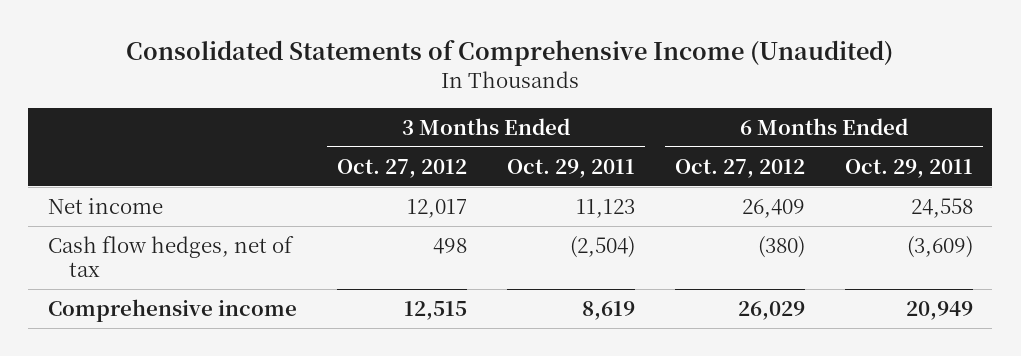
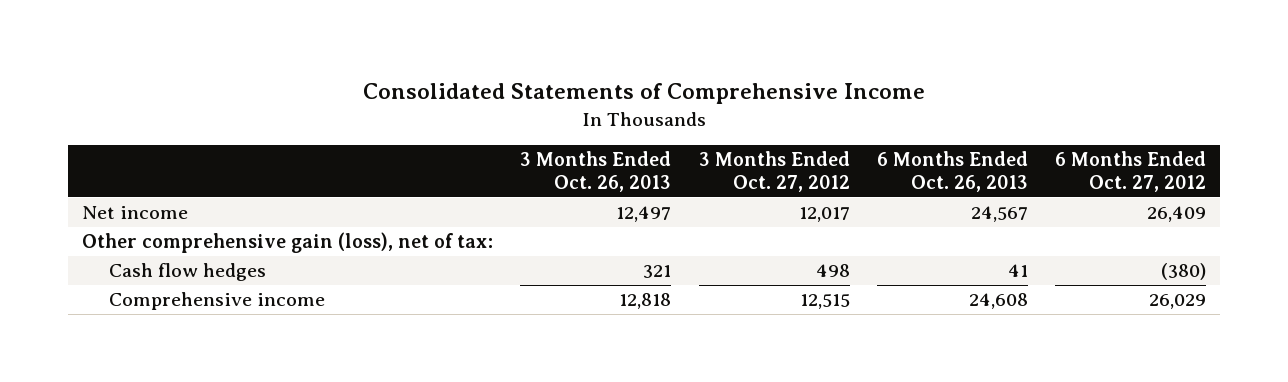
[126,40,894,67] Consolidated Statements of Comprehensive Income (Unaudited) -> [363,83,926,105] Consolidated Statements of Comprehensive Income
[506,158,635,178] Oct. 29, 2011 -> none
[844,158,973,178] Oct. 29, 2011 -> none
none -> [520,151,672,193] 3 Months Ended Oct. 26, 2013
none -> [876,151,1028,193] 6 Months Ended Oct. 26, 2013
none -> [82,232,494,254] Other comprehensive gain (loss), net of tax:
[48,235,295,277] Cash flow hedges, net of tax -> [109,263,267,282] Cash flow hedges

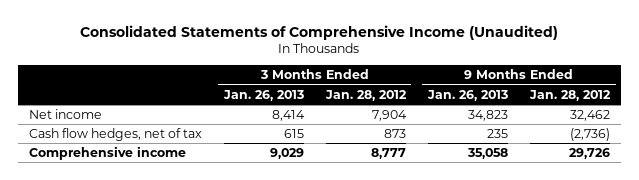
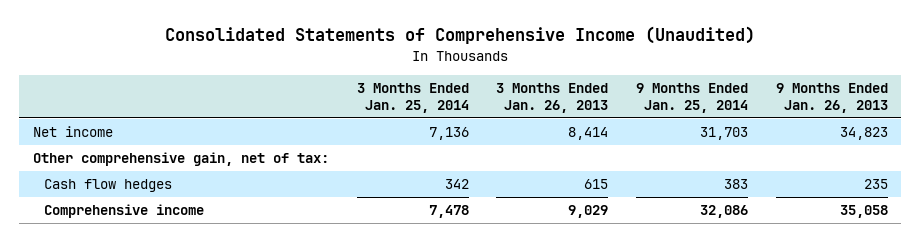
[324,89,407,101] Jan. 28, 2012 -> none
[529,89,612,101] Jan. 28, 2012 -> none
none -> [356,82,469,113] 3 Months Ended Jan. 25, 2014
none -> [635,82,748,113] 9 Months Ended Jan. 25, 2014
none -> [33,152,330,167] Other comprehensive gain, net of tax:
[28,128,202,142] Cash flow hedges, net of tax -> [44,179,173,193] Cash flow hedges

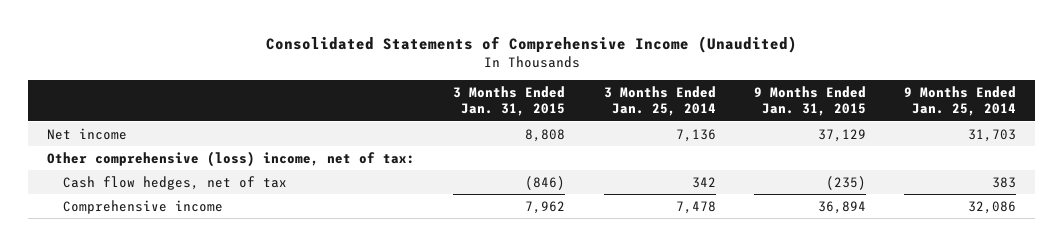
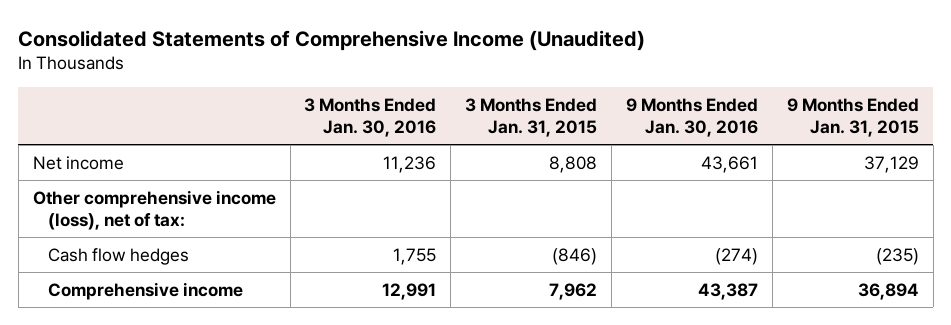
[603,85,716,117] 3 Months Ended Jan. 25, 2014 -> none
[903,85,1016,117] 9 Months Ended Jan. 25, 2014 -> none
none -> [304,97,437,137] 3 Months Ended Jan. 30, 2016
none -> [626,97,759,137] 9 Months Ended Jan. 30, 2016
[47,150,416,167] Other comprehensive (loss) income, net of tax: -> [32,189,276,230] Other comprehensive income (loss), net of tax:
[62,175,287,190] Cash flow hedges, net of tax -> [48,247,190,265] Cash flow hedges

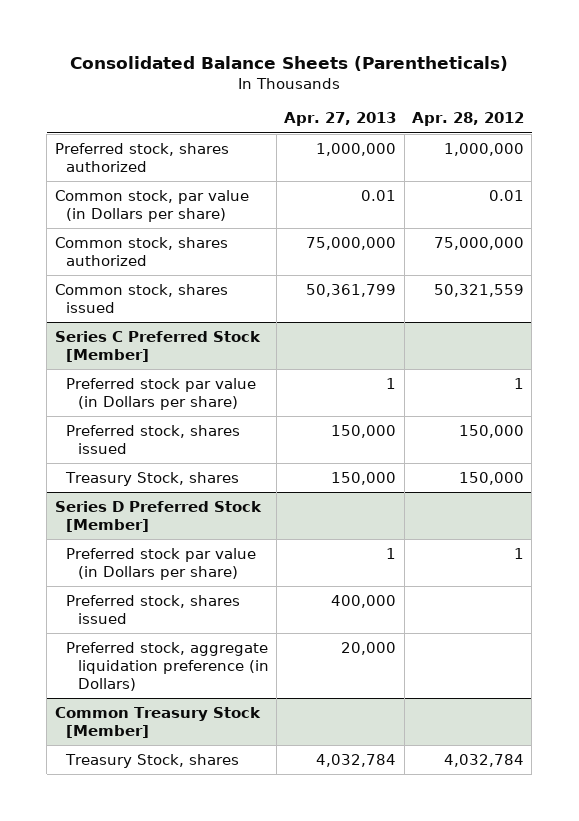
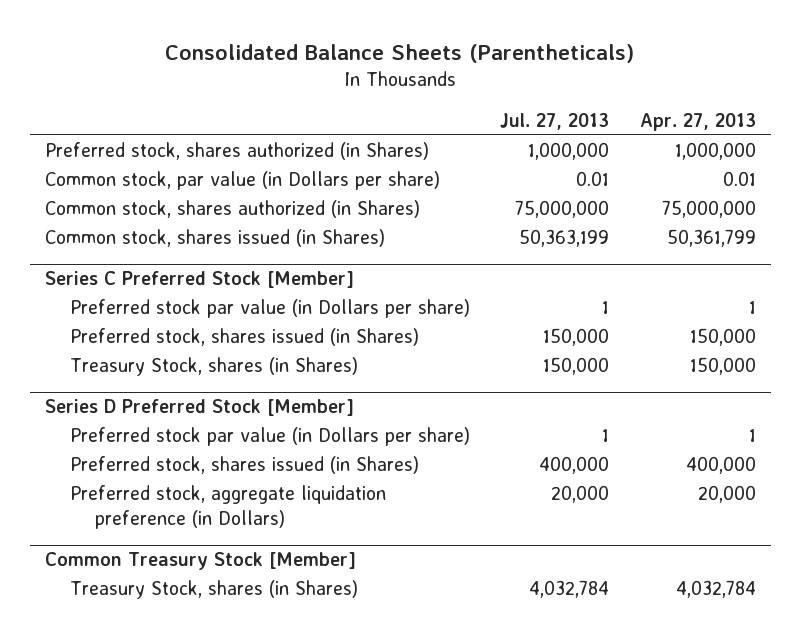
[411,112,524,127] Apr. 28, 2012 -> none
none -> [500,112,610,130] Jul. 27, 2013
[54,142,229,172] Preferred stock, shares authorized -> [44,142,429,161] Preferred stock, shares authorized (in Shares)
[54,236,228,266] Common stock, shares authorized -> [44,200,420,219] Common stock, shares authorized (in Shares)
[54,283,228,313] Common stock, shares issued -> [44,229,385,248] Common stock, shares issued (in Shares)
[66,424,241,454] Preferred stock, shares issued -> [69,328,419,347] Preferred stock, shares issued (in Shares)
[65,471,240,486] Treasury Stock, shares -> [69,357,358,377] Treasury Stock, shares (in Shares)
[66,594,241,624] Preferred stock, shares issued -> [69,456,419,475] Preferred stock, shares issued (in Shares)
[65,753,240,768] Treasury Stock, shares -> [69,580,358,600] Treasury Stock, shares (in Shares)

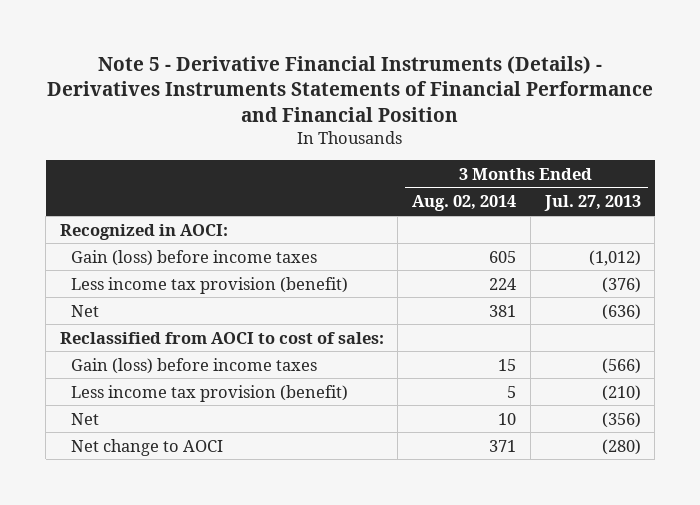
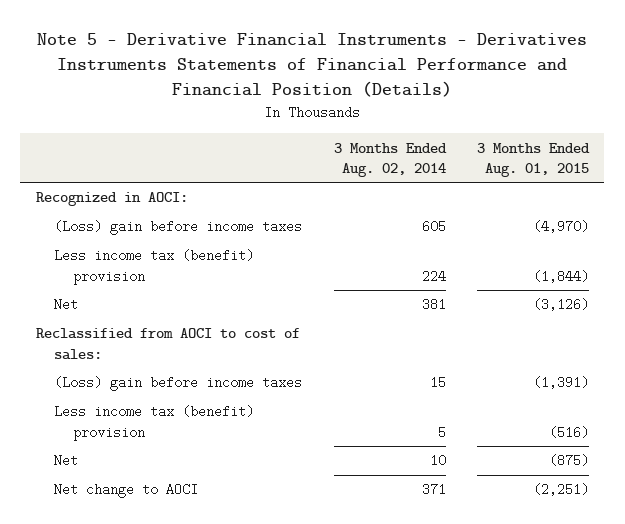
[47,55,654,122] Note 5 - Derivative Financial Instruments (Details) - Derivatives Instruments Statements of Financial Performance and Financial Position -> [37,33,588,98] Note 5 - Derivative Financial Instruments - Derivatives Instruments Statements of Financial Performance and Financial Position (Details)
[543,195,641,212] Jul. 27, 2013 -> none
none -> [476,142,590,177] 3 Months Ended Aug. 01, 2015
[71,249,318,266] Gain (loss) before income taxes -> [54,220,303,236] (Loss) gain before income taxes
[71,276,349,294] Less income tax provision (benefit) -> [54,249,255,285] Less income tax (benefit) provision
[71,357,318,374] Gain (loss) before income taxes -> [54,376,303,392] (Loss) gain before income taxes
[71,384,349,402] Less income tax provision (benefit) -> [54,405,255,441] Less income tax (benefit) provision

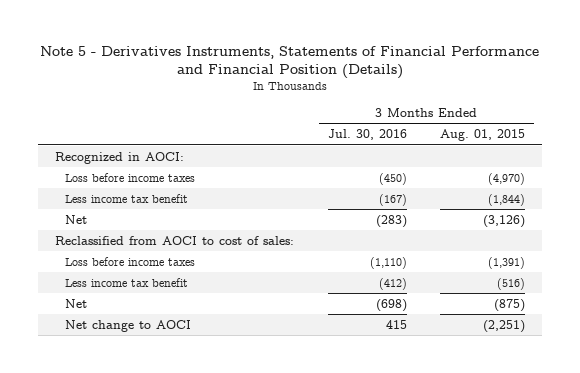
[37,33,588,98] Note 5 - Derivative Financial Instruments - Derivatives Instruments Statements of Financial Performance and Financial Position (Details) -> [40,45,540,80] Note 5 - Derivatives Instruments, Statements of Financial Performance and Financial Position (Details)
[333,142,447,177] 3 Months Ended Aug. 02, 2014 -> none
none -> [327,128,407,140] Jul. 30, 2016
[54,220,303,236] (Loss) gain before income taxes -> [65,172,196,182] Loss before income taxes
[54,249,255,285] Less income tax (benefit) provision -> [65,193,189,203] Less income tax benefit
[54,376,303,392] (Loss) gain before income taxes -> [65,256,196,266] Loss before income taxes
[54,405,255,441] Less income tax (benefit) provision -> [65,277,189,287] Less income tax benefit

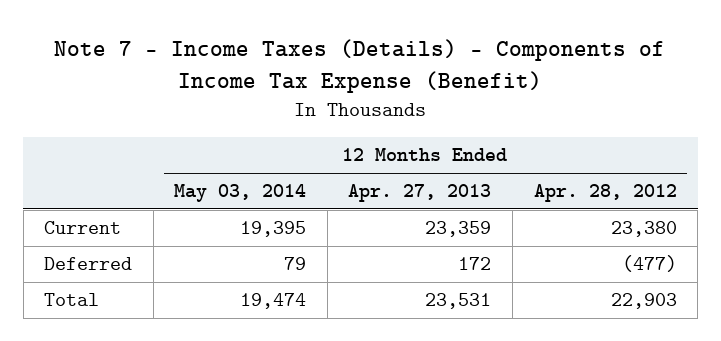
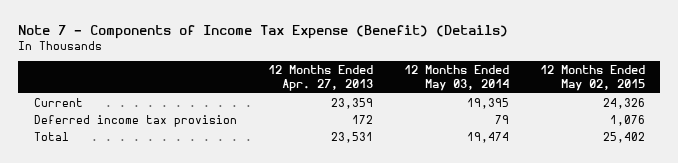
[54,38,666,94] Note 7 - Income Taxes (Details) - Components of Income Tax Expense (Benefit) -> [18,25,509,40] Note 7 - Components of Income Tax Expense (Benefit) (Details)
[533,184,677,203] Apr. 28, 2012 -> none
none -> [539,65,645,92] 12 Months Ended May 02, 2015
[44,257,133,271] Deferred -> [33,114,237,127] Deferred income tax provision

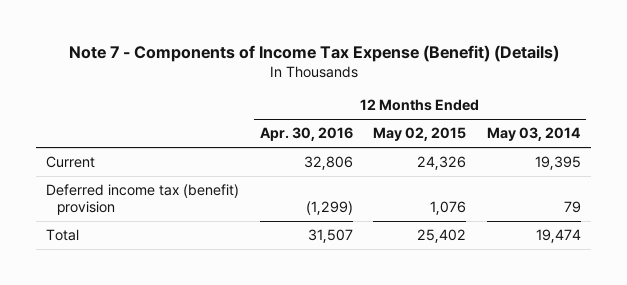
[267,65,373,92] 12 Months Ended Apr. 27, 2013 -> none
none -> [259,127,353,142] Apr. 30, 2016
[33,114,237,127] Deferred income tax provision -> [45,184,239,216] Deferred income tax (benefit) provision

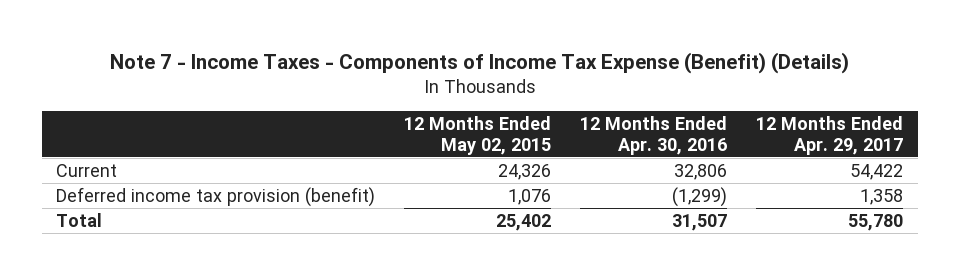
[68,44,559,62] Note 7 - Components of Income Tax Expense (Benefit) (Details) -> [109,52,849,75] Note 7 - Income Taxes - Components of Income Tax Expense (Benefit) (Details)
[487,127,582,142] May 03, 2014 -> none
none -> [756,115,904,155] 12 Months Ended Apr. 29, 2017
[45,184,239,216] Deferred income tax (benefit) provision -> [56,186,376,207] Deferred income tax provision (benefit)

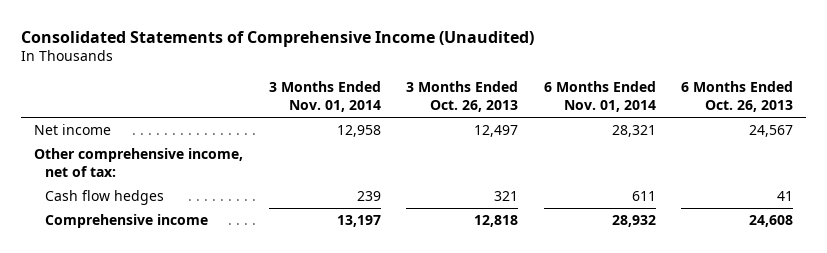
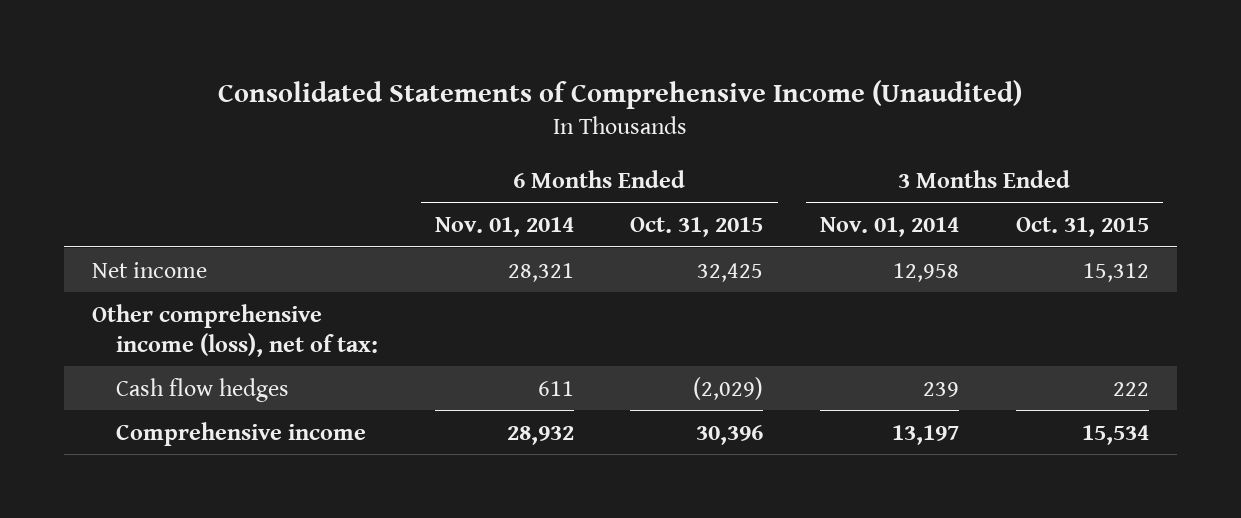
[406,81,519,112] 3 Months Ended Oct. 26, 2013 -> none
[681,81,794,112] 6 Months Ended Oct. 26, 2013 -> none
none -> [630,217,764,238] Oct. 31, 2015
none -> [1015,217,1149,238] Oct. 31, 2015
[34,148,244,177] Other comprehensive income, net of tax: -> [92,303,379,357] Other comprehensive income (loss), net of tax:

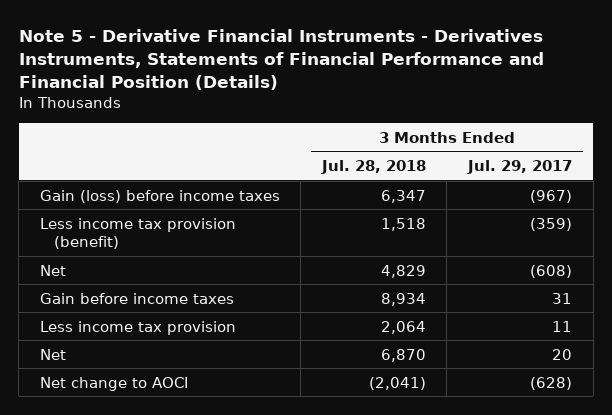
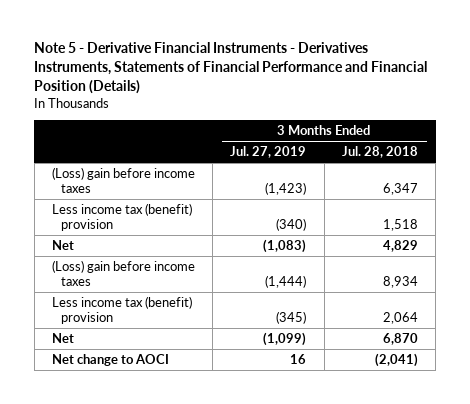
[466,160,572,175] Jul. 29, 2017 -> none
none -> [230,146,307,159] Jul. 27, 2019
[39,189,280,203] Gain (loss) before income taxes -> [52,166,196,193] (Loss) gain before income taxes
[39,217,236,250] Less income tax provision (benefit) -> [52,202,193,231] Less income tax (benefit) provision
[39,292,234,304] Gain before income taxes -> [52,259,196,286] (Loss) gain before income taxes
[39,320,236,335] Less income tax provision -> [52,295,193,324] Less income tax (benefit) provision

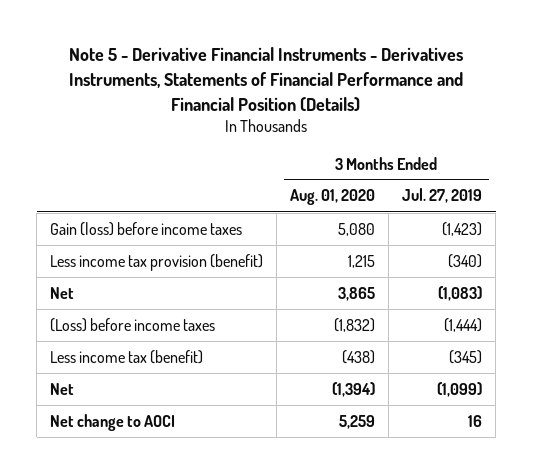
[341,146,418,159] Jul. 28, 2018 -> none
none -> [290,189,376,206] Aug. 01, 2020
[52,166,196,193] (Loss) gain before income taxes -> [50,221,243,236] Gain (loss) before income taxes
[52,202,193,231] Less income tax (benefit) provision -> [50,253,264,271] Less income tax provision (benefit)
[52,259,196,286] (Loss) gain before income taxes -> [50,317,216,332] (Loss) before income taxes
[52,295,193,324] Less income tax (benefit) provision -> [50,349,204,364] Less income tax (benefit)

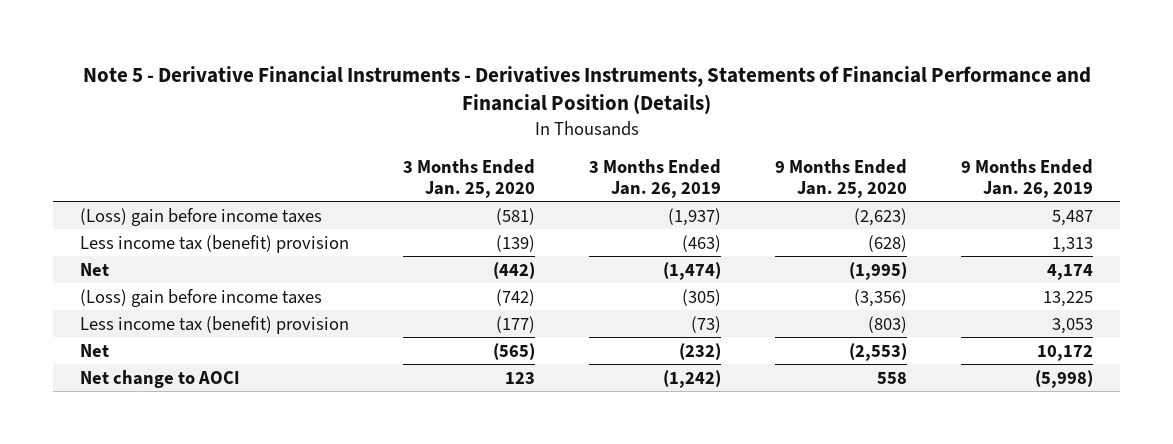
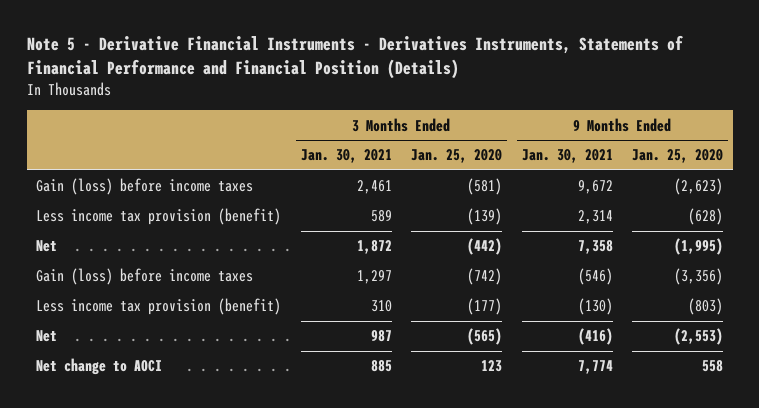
[589,158,722,198] 3 Months Ended Jan. 26, 2019 -> none
[960,158,1093,198] 9 Months Ended Jan. 26, 2019 -> none
none -> [300,149,392,164] Jan. 30, 2021
none -> [521,149,613,164] Jan. 30, 2021
[80,207,323,226] (Loss) gain before income taxes -> [36,178,254,196] Gain (loss) before income taxes
[80,234,350,253] Less income tax (benefit) provision -> [36,208,282,226] Less income tax provision (benefit)
[80,288,323,307] (Loss) gain before income taxes -> [36,268,254,286] Gain (loss) before income taxes
[80,315,350,334] Less income tax (benefit) provision -> [36,298,282,316] Less income tax provision (benefit)

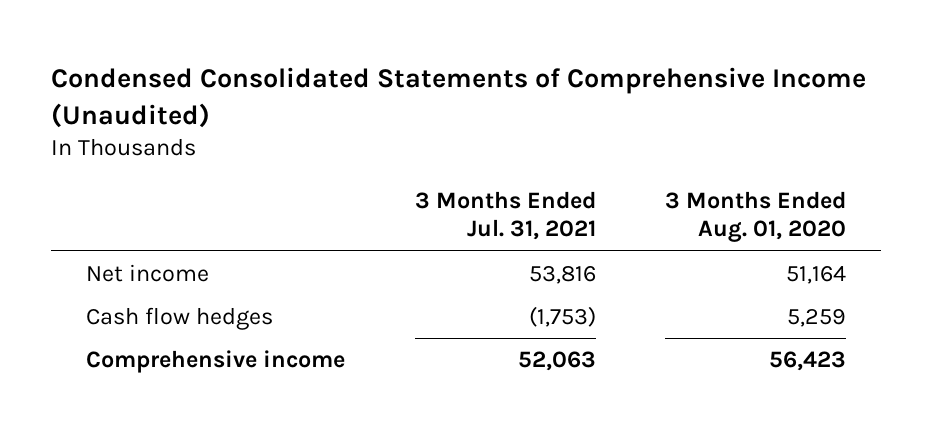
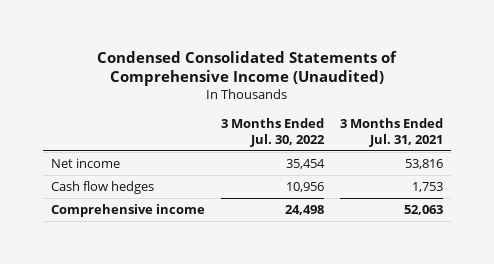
[665,191,847,243] 3 Months Ended Aug. 01, 2020 -> none
none -> [221,117,326,147] 3 Months Ended Jul. 30, 2022
[528,306,596,328] (1,753) -> [412,182,444,193] 1,753

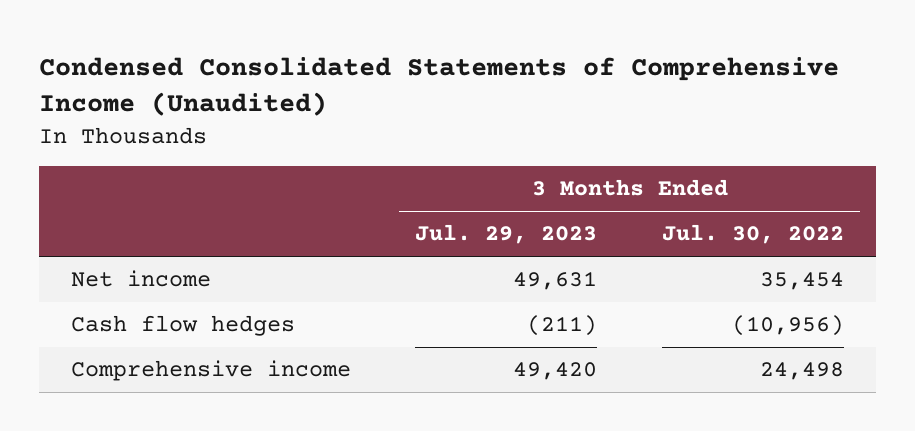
[340,117,444,147] 3 Months Ended Jul. 31, 2021 -> none
none -> [415,224,598,245] Jul. 29, 2023
[286,182,325,193] 10,956 -> [731,315,844,337] (10,956)

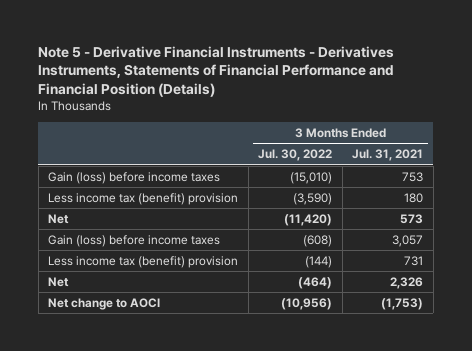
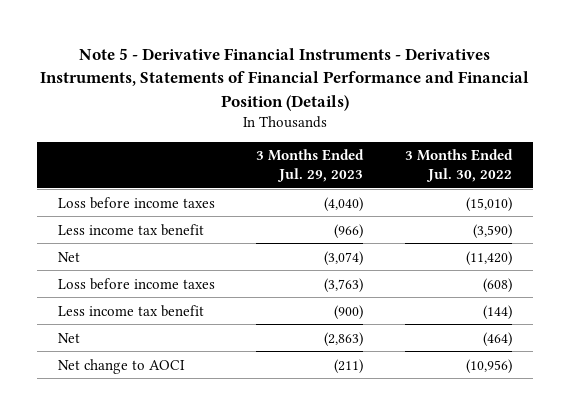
[352,149,424,162] Jul. 31, 2021 -> none
none -> [256,149,365,182] 3 Months Ended Jul. 29, 2023
[48,171,221,184] Gain (loss) before income taxes -> [57,196,215,209] Loss before income taxes
[48,192,239,205] Less income tax (benefit) provision -> [57,223,204,236] Less income tax benefit
[48,234,221,247] Gain (loss) before income taxes -> [57,277,215,290] Loss before income taxes
[48,255,239,268] Less income tax (benefit) provision -> [57,304,204,317] Less income tax benefit

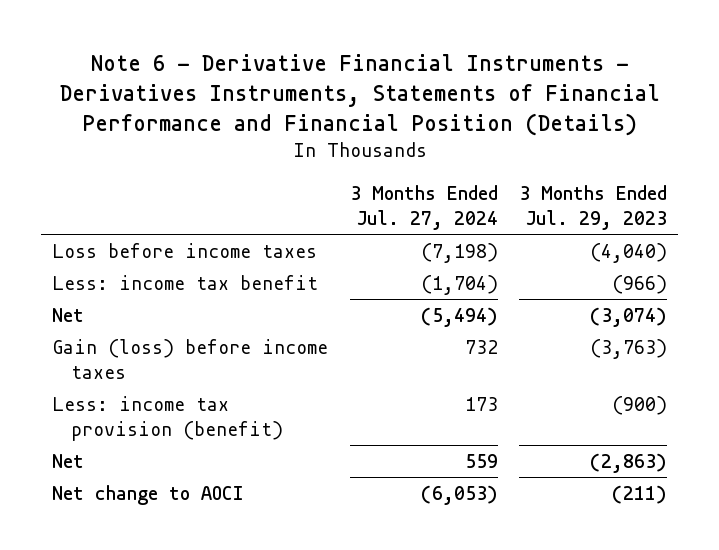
[39,48,529,111] Note 5 - Derivative Financial Instruments - Derivatives Instruments, Statements of Financial Performance and Financial Position (Details) -> [59,54,660,137] Note 6 - Derivative Financial Instruments - Derivatives Instruments, Statements of Financial Performance and Financial Position (Details)
[404,149,513,182] 3 Months Ended Jul. 30, 2022 -> none
none -> [349,184,498,230] 3 Months Ended Jul. 27, 2024
[57,223,204,236] Less income tax benefit -> [52,274,319,290] Less: income tax benefit
[57,277,215,290] Loss before income taxes -> [52,338,329,379] Gain (loss) before income taxes
[57,304,204,317] Less income tax benefit -> [52,395,284,441] Less: income tax provision (benefit)

